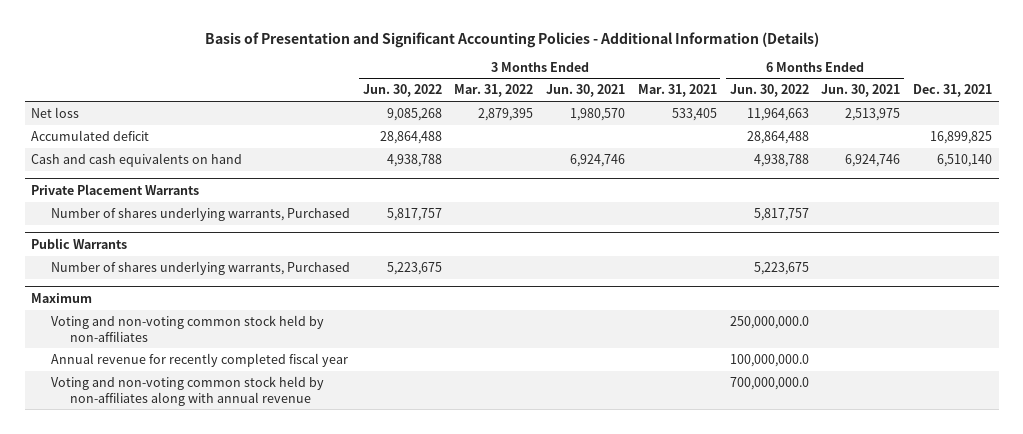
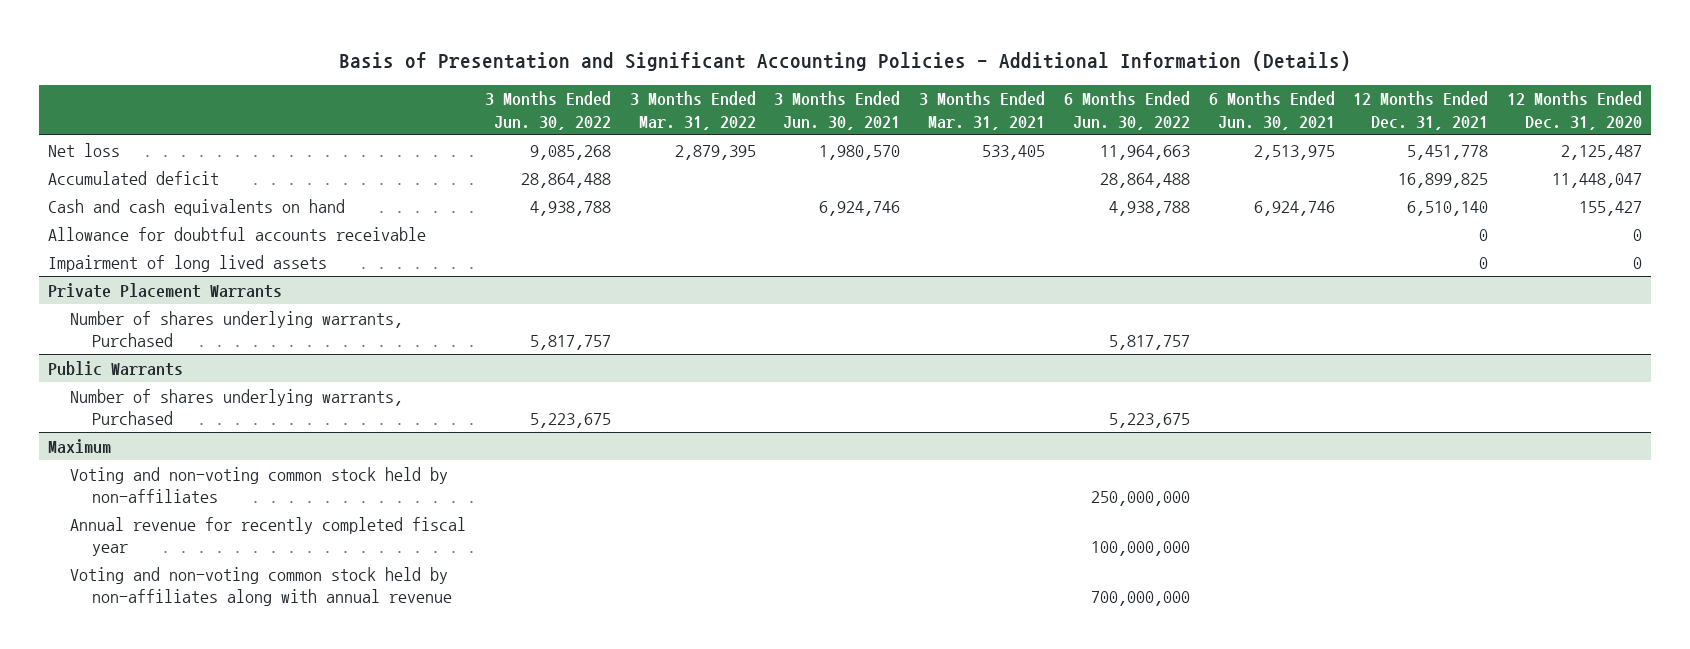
[913,84,993,98] Dec. 31, 2021 -> none
none -> [1353,91,1489,130] 12 Months Ended Dec. 31, 2021
none -> [1507,91,1643,130] 12 Months Ended Dec. 31, 2020
none -> [47,226,426,241] Allowance for doubtful accounts receivable
none -> [47,254,327,272] Impairment of long lived assets
[729,315,809,329] 250,000,000.0 -> [1090,491,1190,507] 250,000,000
[729,353,809,367] 100,000,000.0 -> [1090,541,1190,557] 100,000,000
[729,376,809,390] 700,000,000.0 -> [1090,591,1190,607] 700,000,000

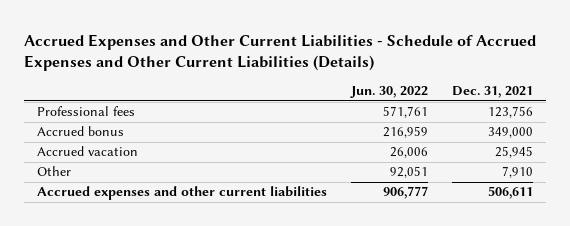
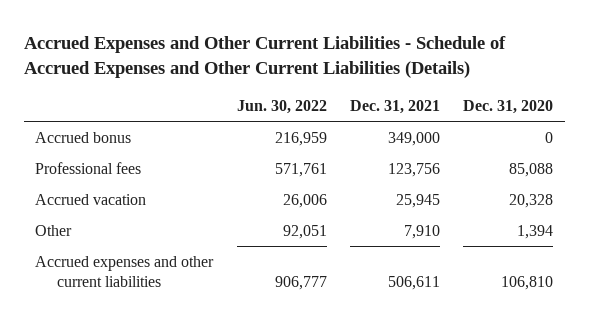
none -> [463,100,554,115] Dec. 31, 2020
[36,106,135,117] Professional fees -> [35,161,142,174] Professional fees

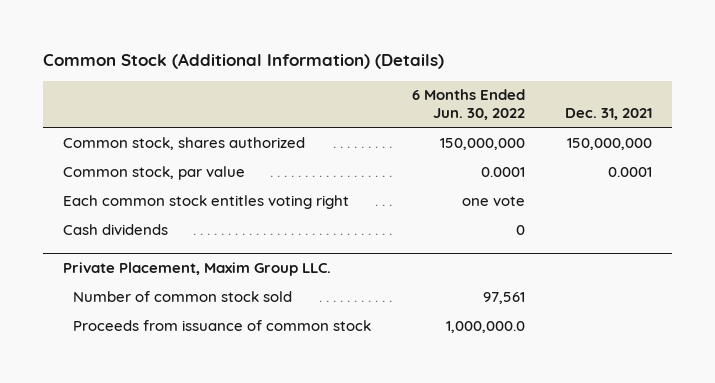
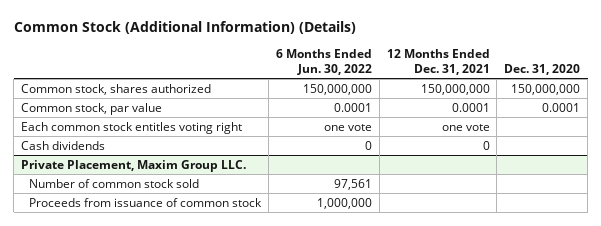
[564,108,652,121] Dec. 31, 2021 -> none
none -> [386,49,490,75] 12 Months Ended Dec. 31, 2021
none -> [504,63,581,75] Dec. 31, 2020
[445,320,525,333] 1,000,000.0 -> [316,197,372,209] 1,000,000

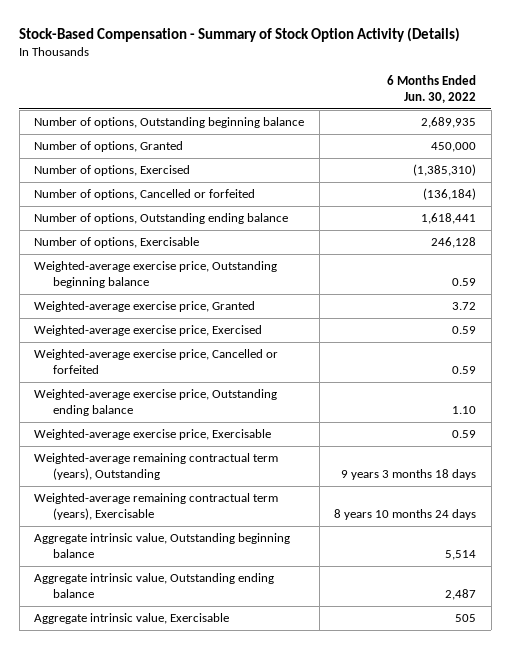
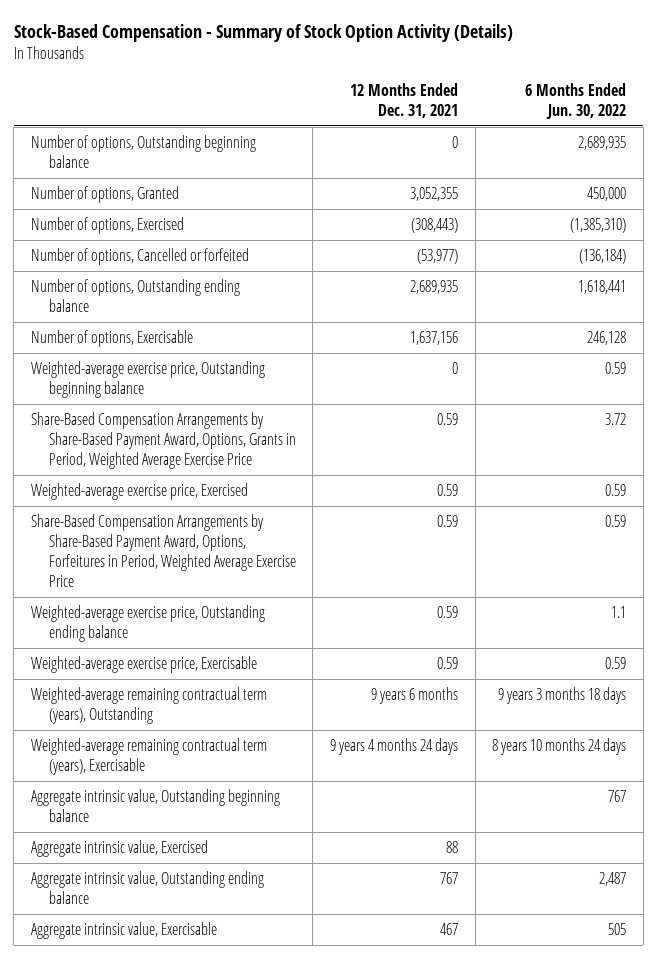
none -> [350,82,459,118] 12 Months Ended Dec. 31, 2021
[34,301,256,313] Weighted-average exercise price, Granted -> [30,412,296,470] Share-Based Compensation Arrangements by Share-Based Payment Award, Options, Grants in Period, Weighted Average Exercise Price
[34,349,279,375] Weighted-average exercise price, Cancelled or forfeited -> [30,514,296,588] Share-Based Compensation Arrangements by Share-Based Payment Award, Options, Forfeitures in Period, Weighted Average Exercise Price
[452,406,477,415] 1.10 -> [611,606,627,619] 1.1
[445,550,477,561] 5,514 -> [608,790,627,803] 767
none -> [30,840,208,858] Aggregate intrinsic value, Exercised

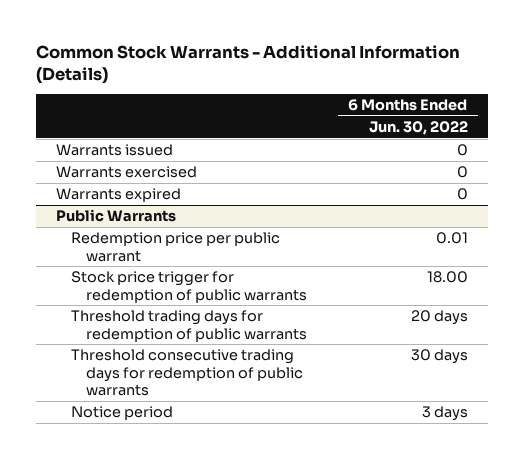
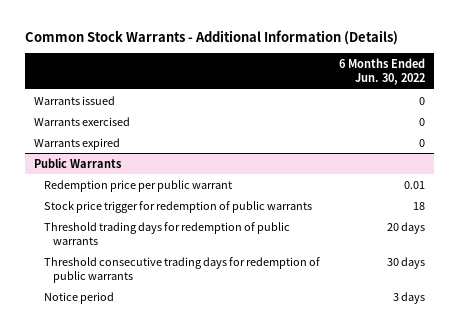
[426,271,468,284] 18.00 -> [412,201,425,210] 18

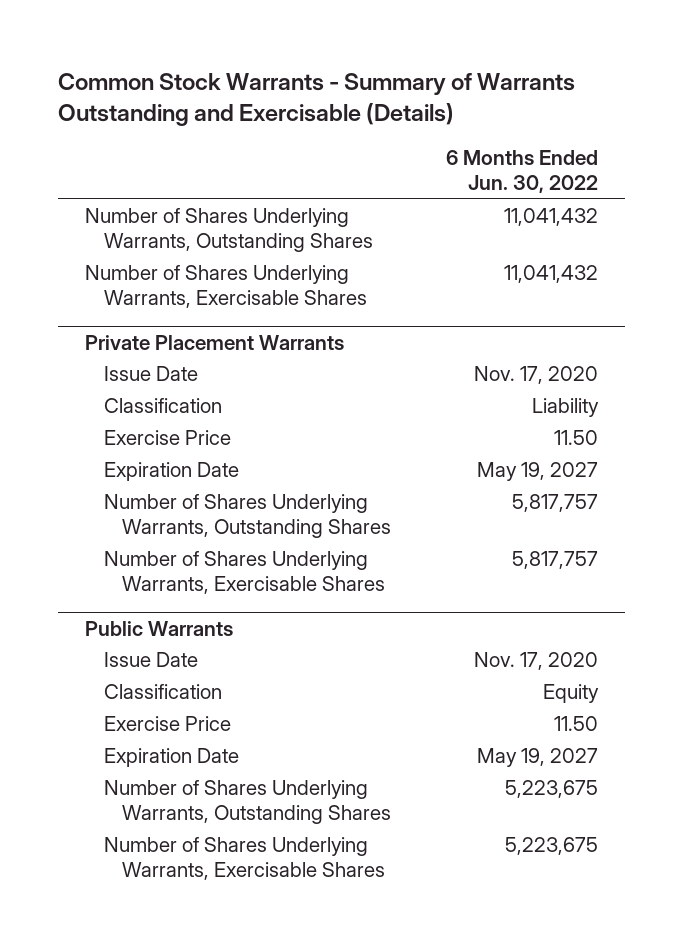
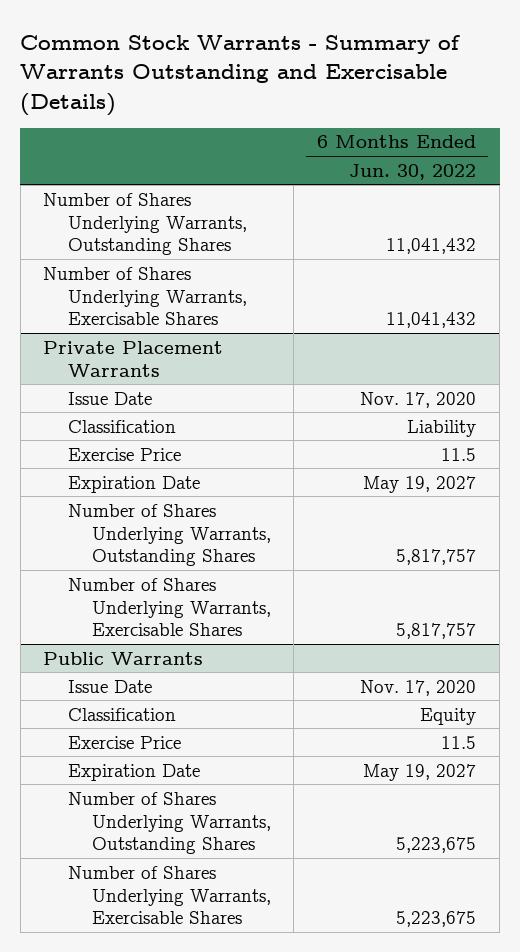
[553,430,598,446] 11.50 -> [441,447,477,461] 11.5
[553,716,598,732] 11.50 -> [441,735,477,749] 11.5

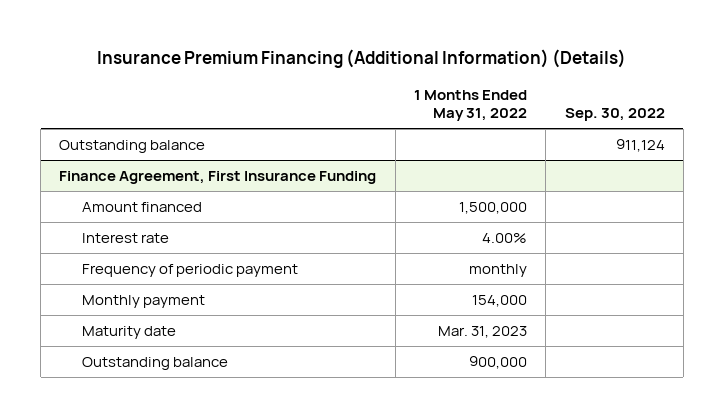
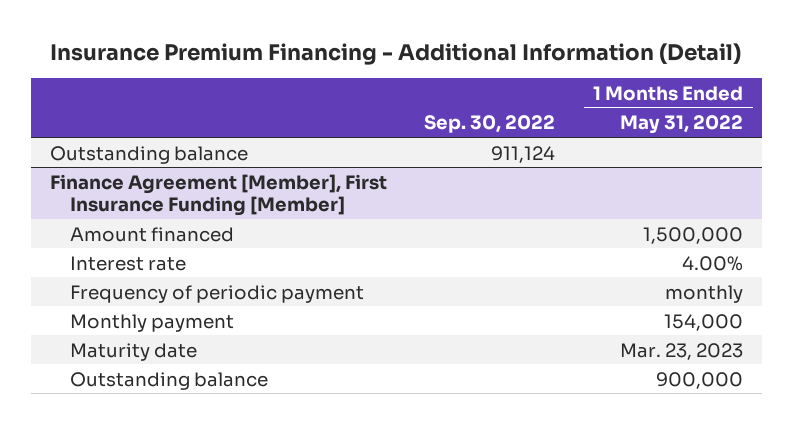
[97,48,627,68] Insurance Premium Financing (Additional Information) (Details) -> [50,42,742,65] Insurance Premium Financing - Additional Information (Detail)
[59,170,377,184] Finance Agreement, First Insurance Funding -> [49,173,387,217] Finance Agreement [Member], First Insurance Funding [Member]
[438,325,528,338] Mar. 31, 2023 -> [620,342,744,360] Mar. 23, 2023

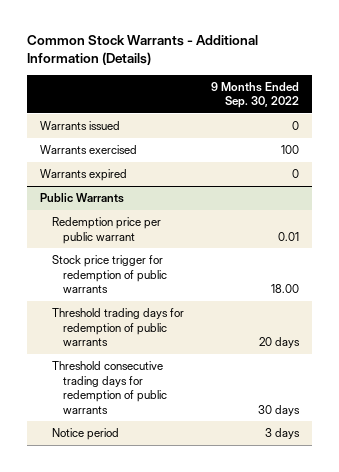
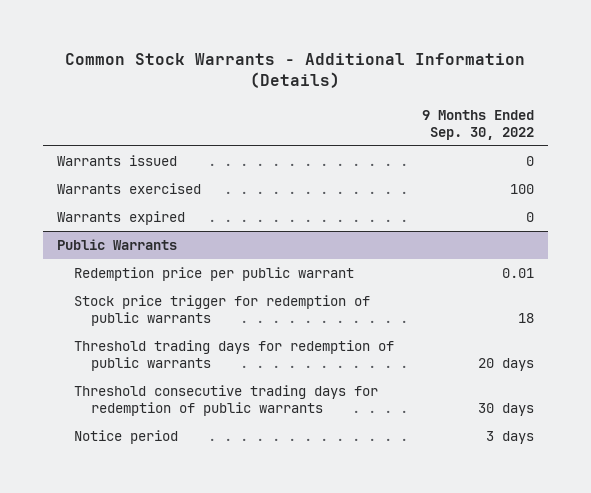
[270,284,299,294] 18.00 -> [517,313,534,324] 18

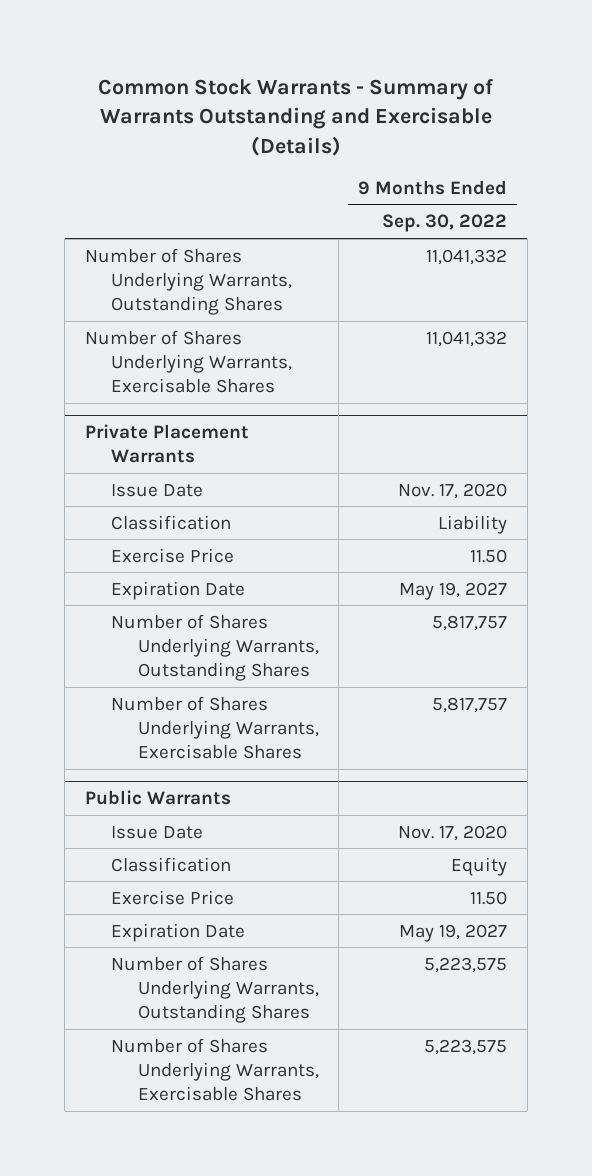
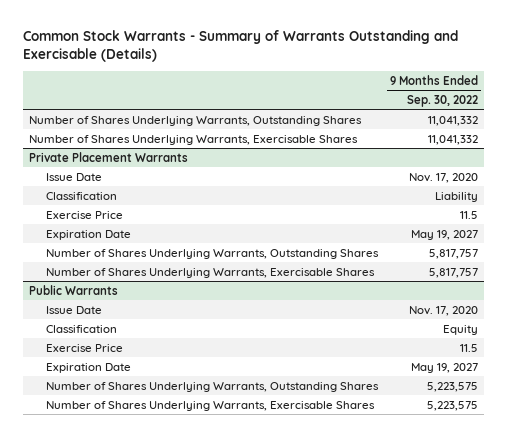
[470,548,508,563] 11.50 -> [459,210,478,219] 11.5
[470,890,508,905] 11.50 -> [459,343,478,352] 11.5

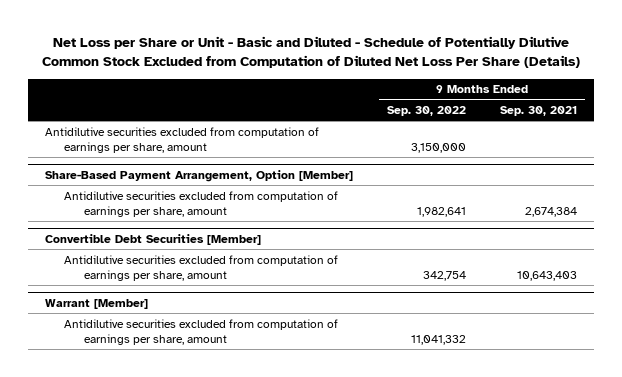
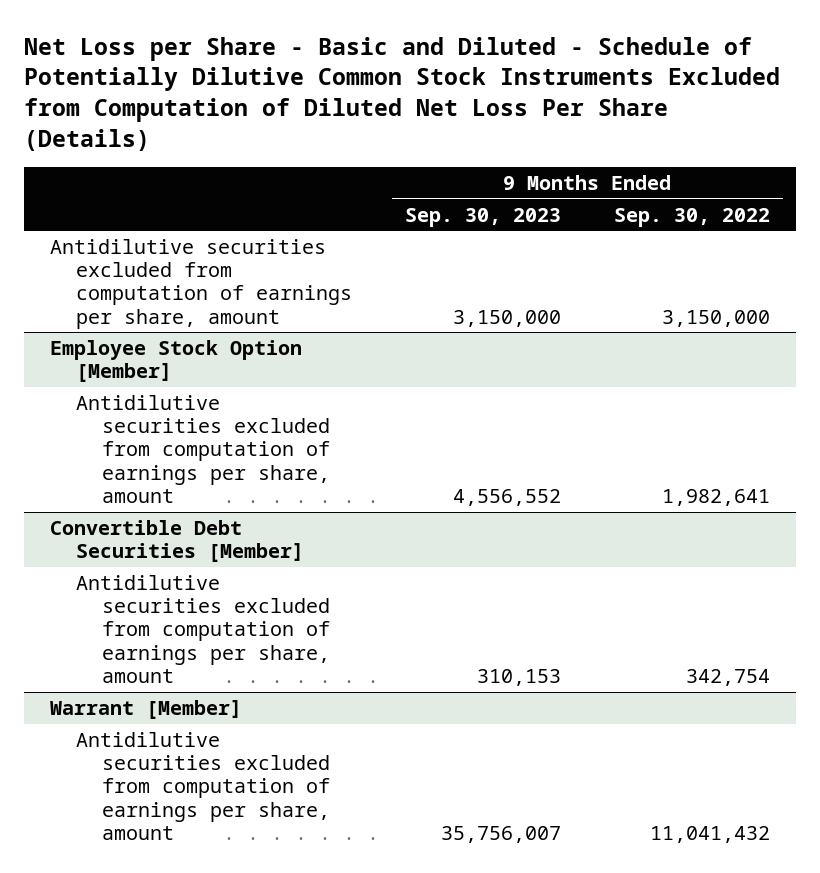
[42,36,581,69] Net Loss per Share or Unit - Basic and Diluted - Schedule of Potentially Dilutive Common Stock Excluded from Computation of Diluted Net Loss Per Share (Details) -> [23,36,780,151] Net Loss per Share - Basic and Diluted - Schedule of Potentially Dilutive Common Stock Instruments Excluded from Computation of Diluted Net Loss Per Share (Details)
[500,106,578,117] Sep. 30, 2021 -> none
none -> [405,207,562,227] Sep. 30, 2023
[45,170,354,183] Share-Based Payment Arrangement, Option [Member] -> [50,340,303,383] Employee Stock Option [Member]
[411,334,467,345] 11,041,332 -> [649,825,770,843] 11,041,432

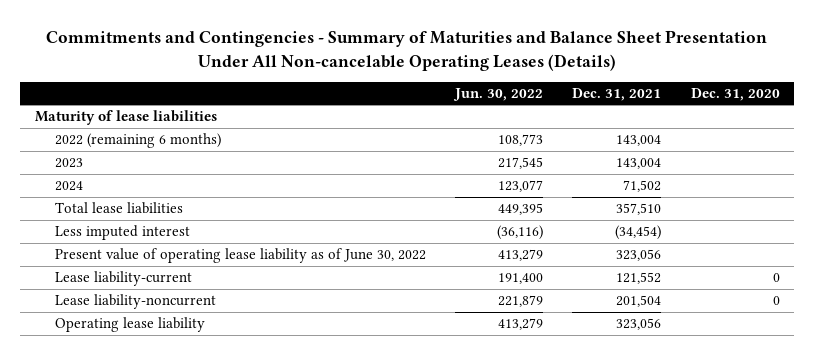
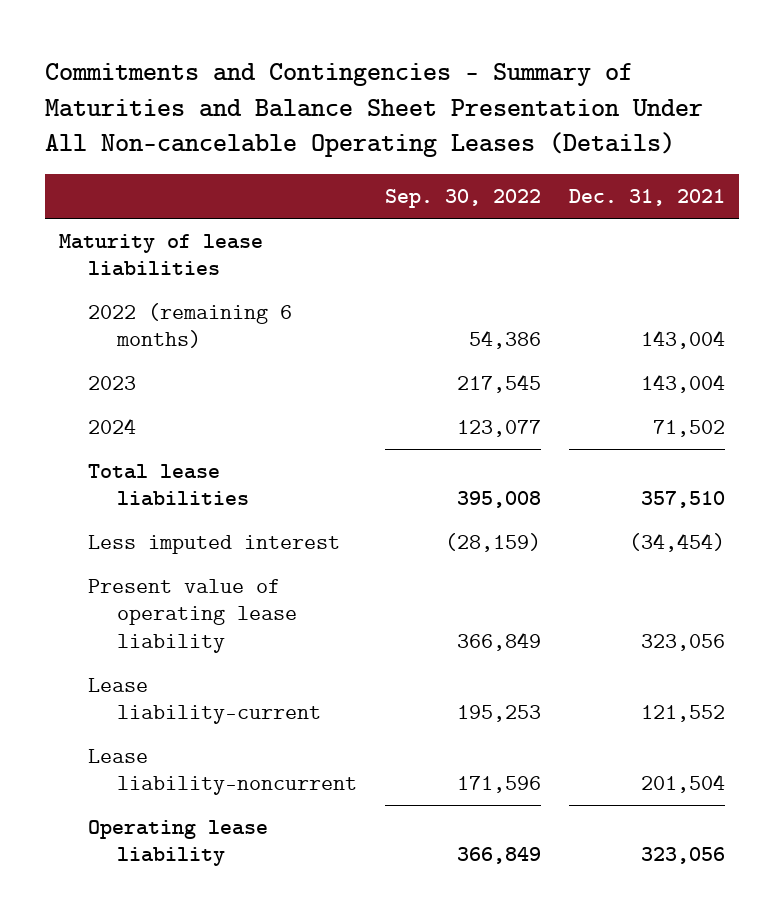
[452,88,543,102] Jun. 30, 2022 -> none
[690,88,780,102] Dec. 31, 2020 -> none
none -> [385,188,542,208] Sep. 30, 2022
[54,248,426,264] Present value of operating lease liability as of June 30, 2022 -> [87,579,298,653] Present value of operating lease liability

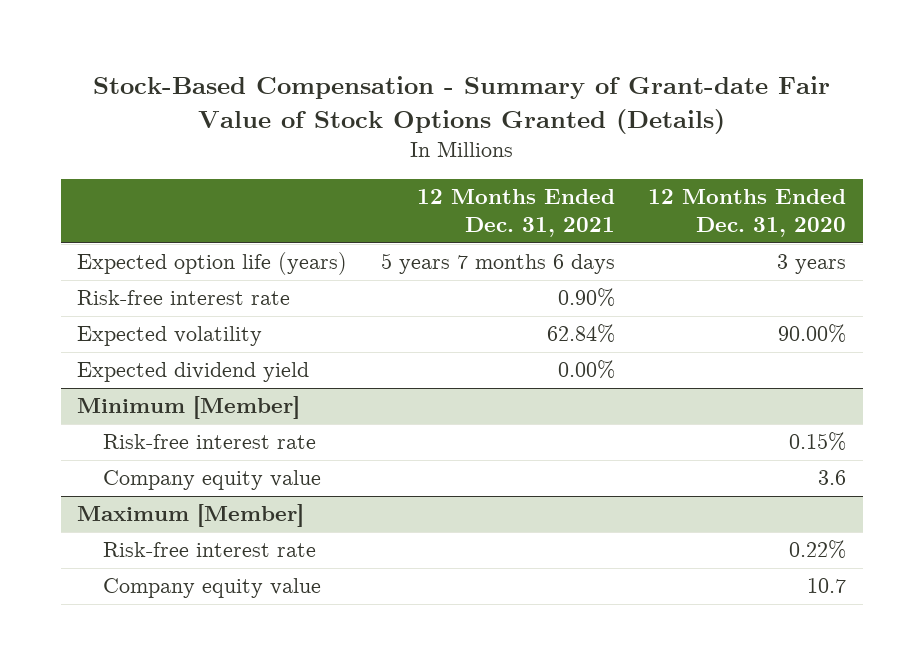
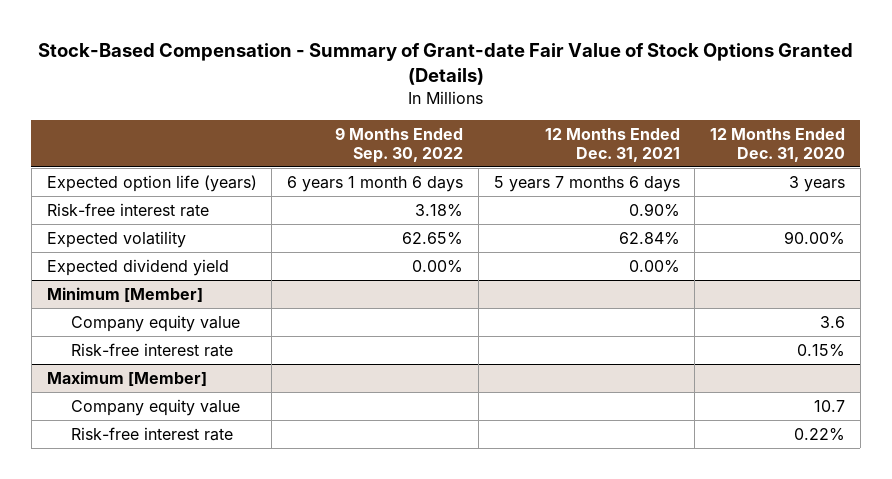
none -> [335,126,464,163] 9 Months Ended Sep. 30, 2022
[102,434,316,450] Risk-free interest rate -> [71,343,234,358] Risk-free interest rate
[102,542,316,558] Risk-free interest rate -> [71,427,234,442] Risk-free interest rate

